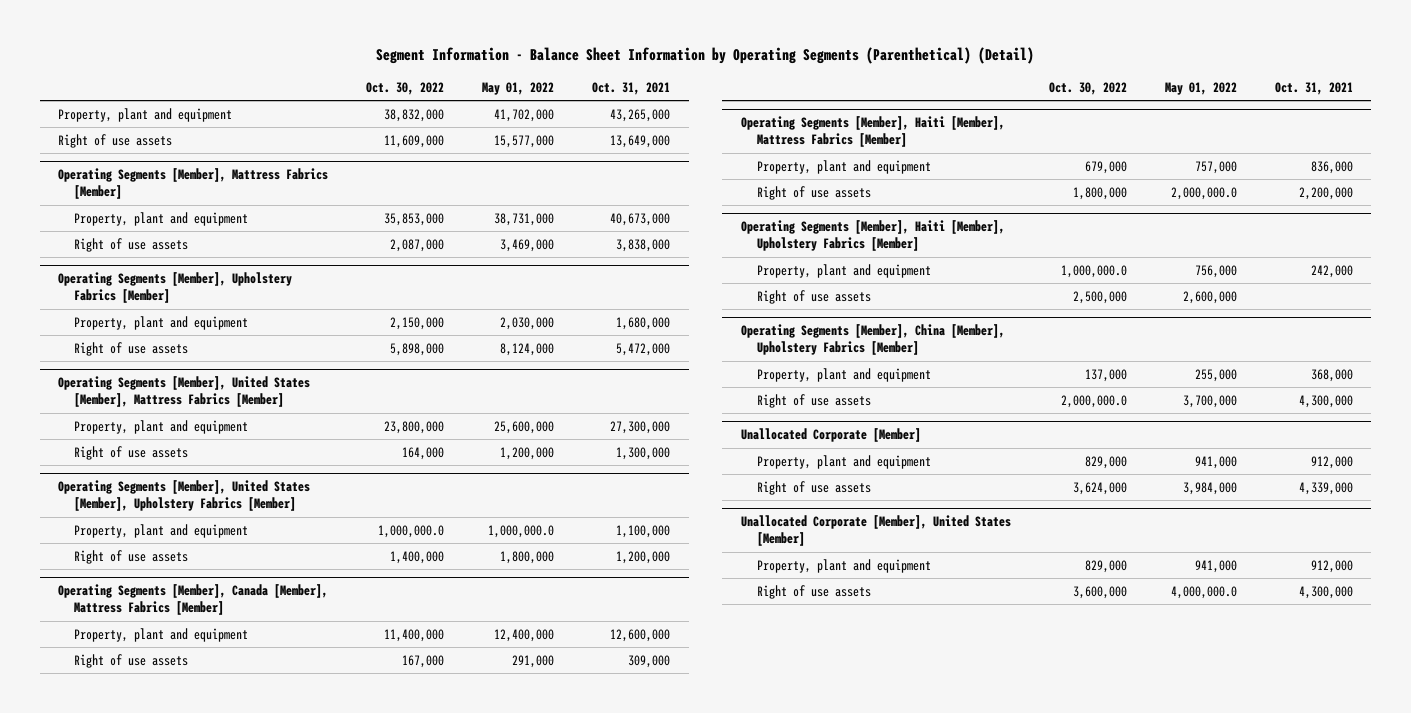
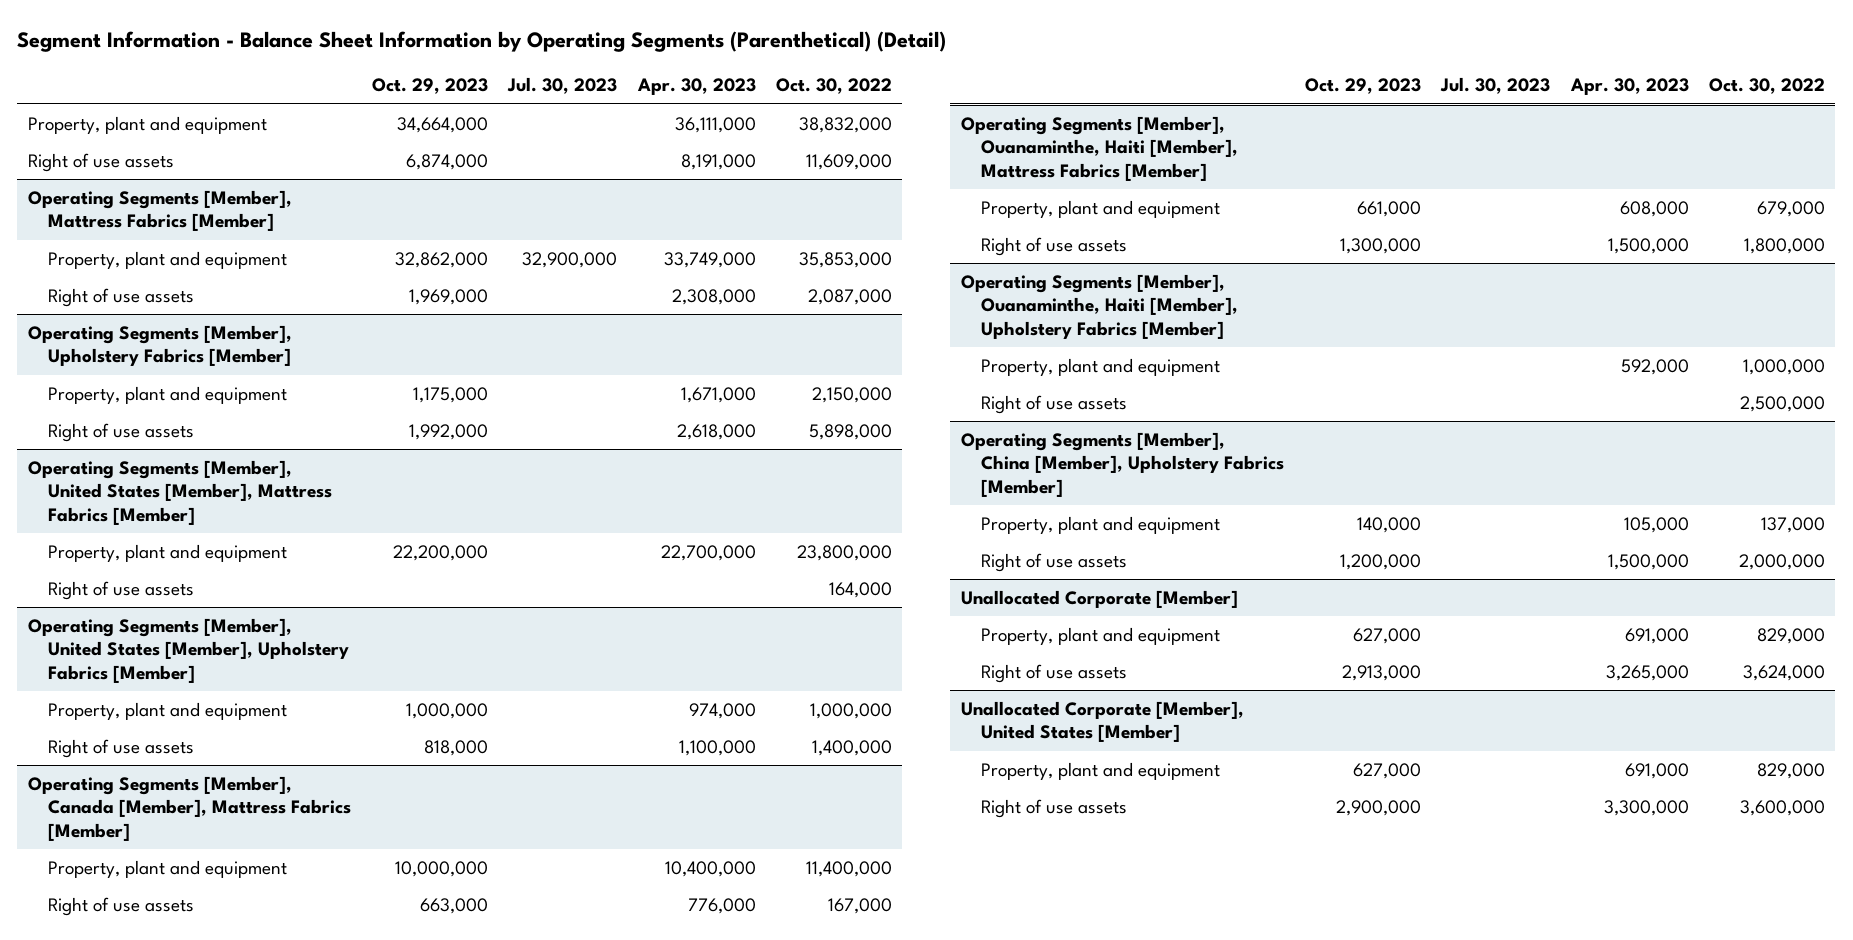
[481,81,554,95] May 01, 2022 -> none
[591,81,670,95] Oct. 31, 2021 -> none
none -> [371,78,488,95] Oct. 29, 2023
none -> [507,77,618,95] Jul. 30, 2023
none -> [636,78,756,96] Apr. 30, 2023
[378,524,445,538] 1,000,000.0 -> [810,703,893,720] 1,000,000
[741,116,1006,148] Operating Segments [Member], Haiti [Member], Mattress Fabrics [Member] -> [960,116,1238,181] Operating Segments [Member], Ouanaminthe, Haiti [Member], Mattress Fabrics [Member]
[741,220,1006,252] Operating Segments [Member], Haiti [Member], Upholstery Fabrics [Member] -> [960,274,1238,339] Operating Segments [Member], Ouanaminthe, Haiti [Member], Upholstery Fabrics [Member]
[1060,264,1127,278] 1,000,000.0 -> [1743,359,1826,376] 1,000,000
[1060,394,1127,408] 2,000,000.0 -> [1739,554,1826,571] 2,000,000

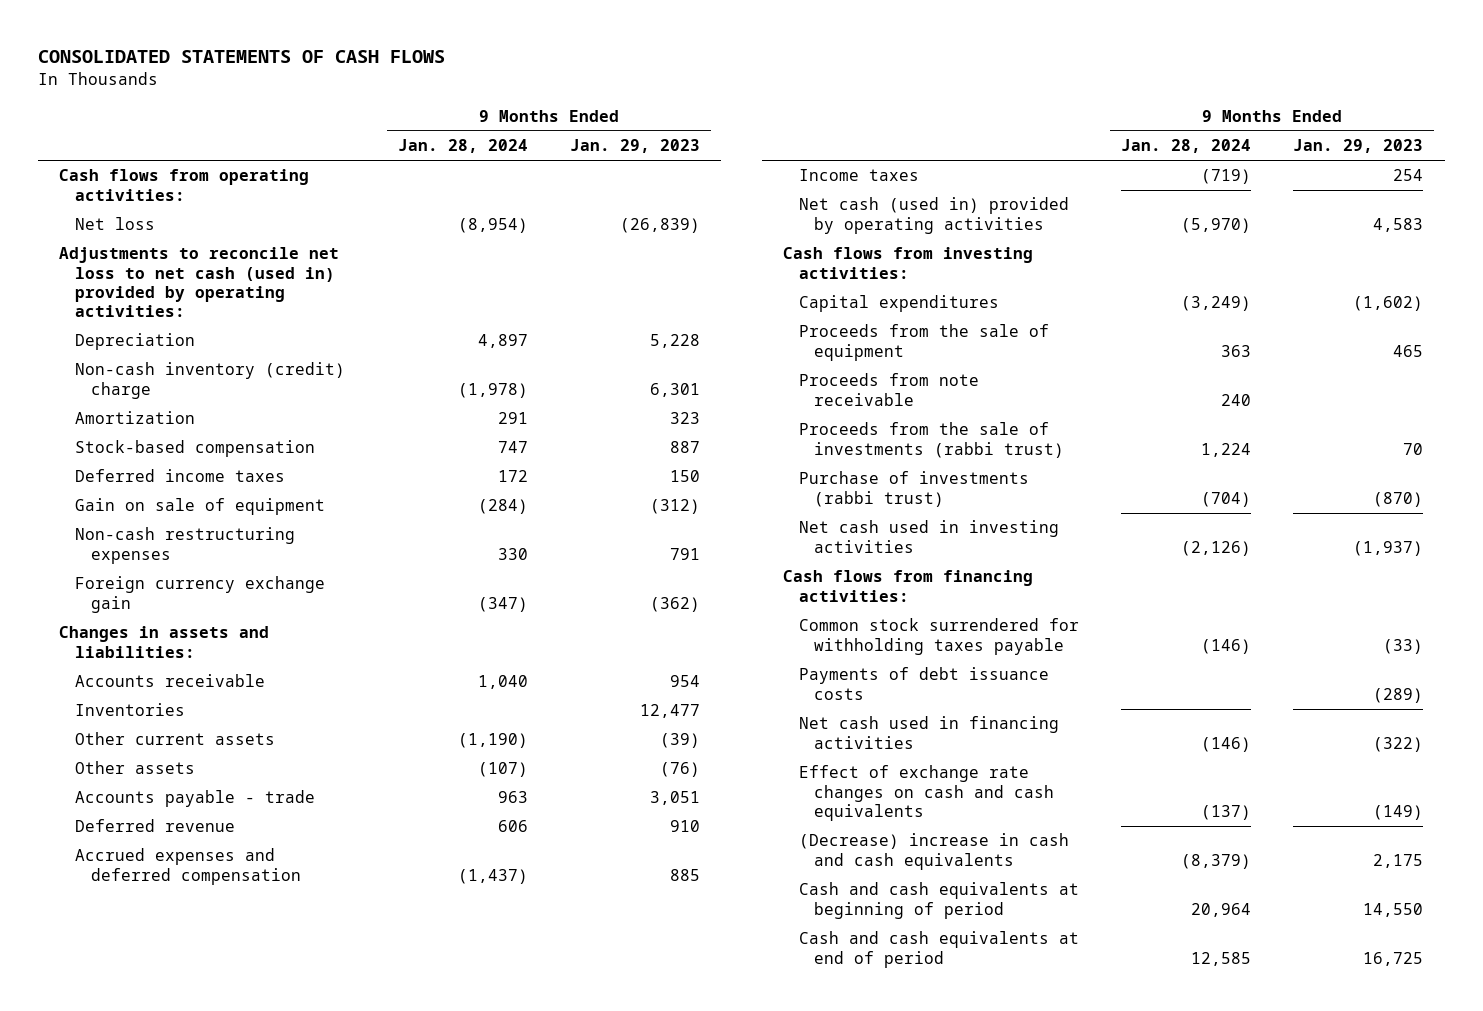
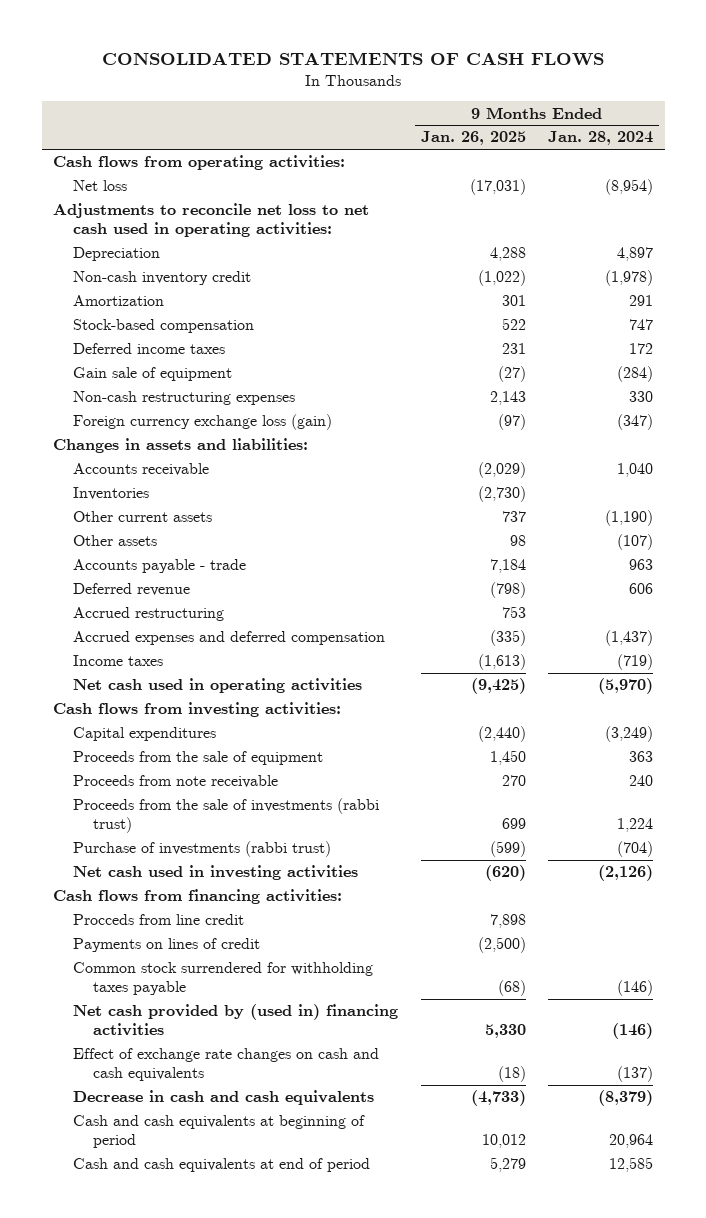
[570,139,701,154] Jan. 29, 2023 -> none
none -> [420,131,526,146] Jan. 26, 2025
[59,247,340,318] Adjustments to reconcile net loss to net cash (used in) provided by operating activities: -> [52,203,369,238] Adjustments to reconcile net loss to net cash used in operating activities:
[75,362,346,399] Non-cash inventory (credit) charge -> [73,271,252,286] Non-cash inventory credit
[75,498,326,516] Gain on sale of equipment -> [73,367,233,382] Gain sale of equipment
[75,576,326,613] Foreign currency exchange gain -> [73,414,333,431] Foreign currency exchange loss (gain)
none -> [73,607,225,622] Accrued restructuring
[798,197,1069,234] Net cash (used in) provided by operating activities -> [73,678,363,694] Net cash used in operating activities
none -> [73,914,245,926] Procceds from line credit
none -> [73,938,261,953] Payments on lines of credit
[798,667,1049,700] Payments of debt issuance costs -> none
[798,716,1059,749] Net cash used in financing activities -> [73,1004,399,1037] Net cash provided by (used in) financing activities
[798,833,1069,870] (Decrease) increase in cash and cash equivalents -> [73,1090,375,1106] Decrease in cash and cash equivalents

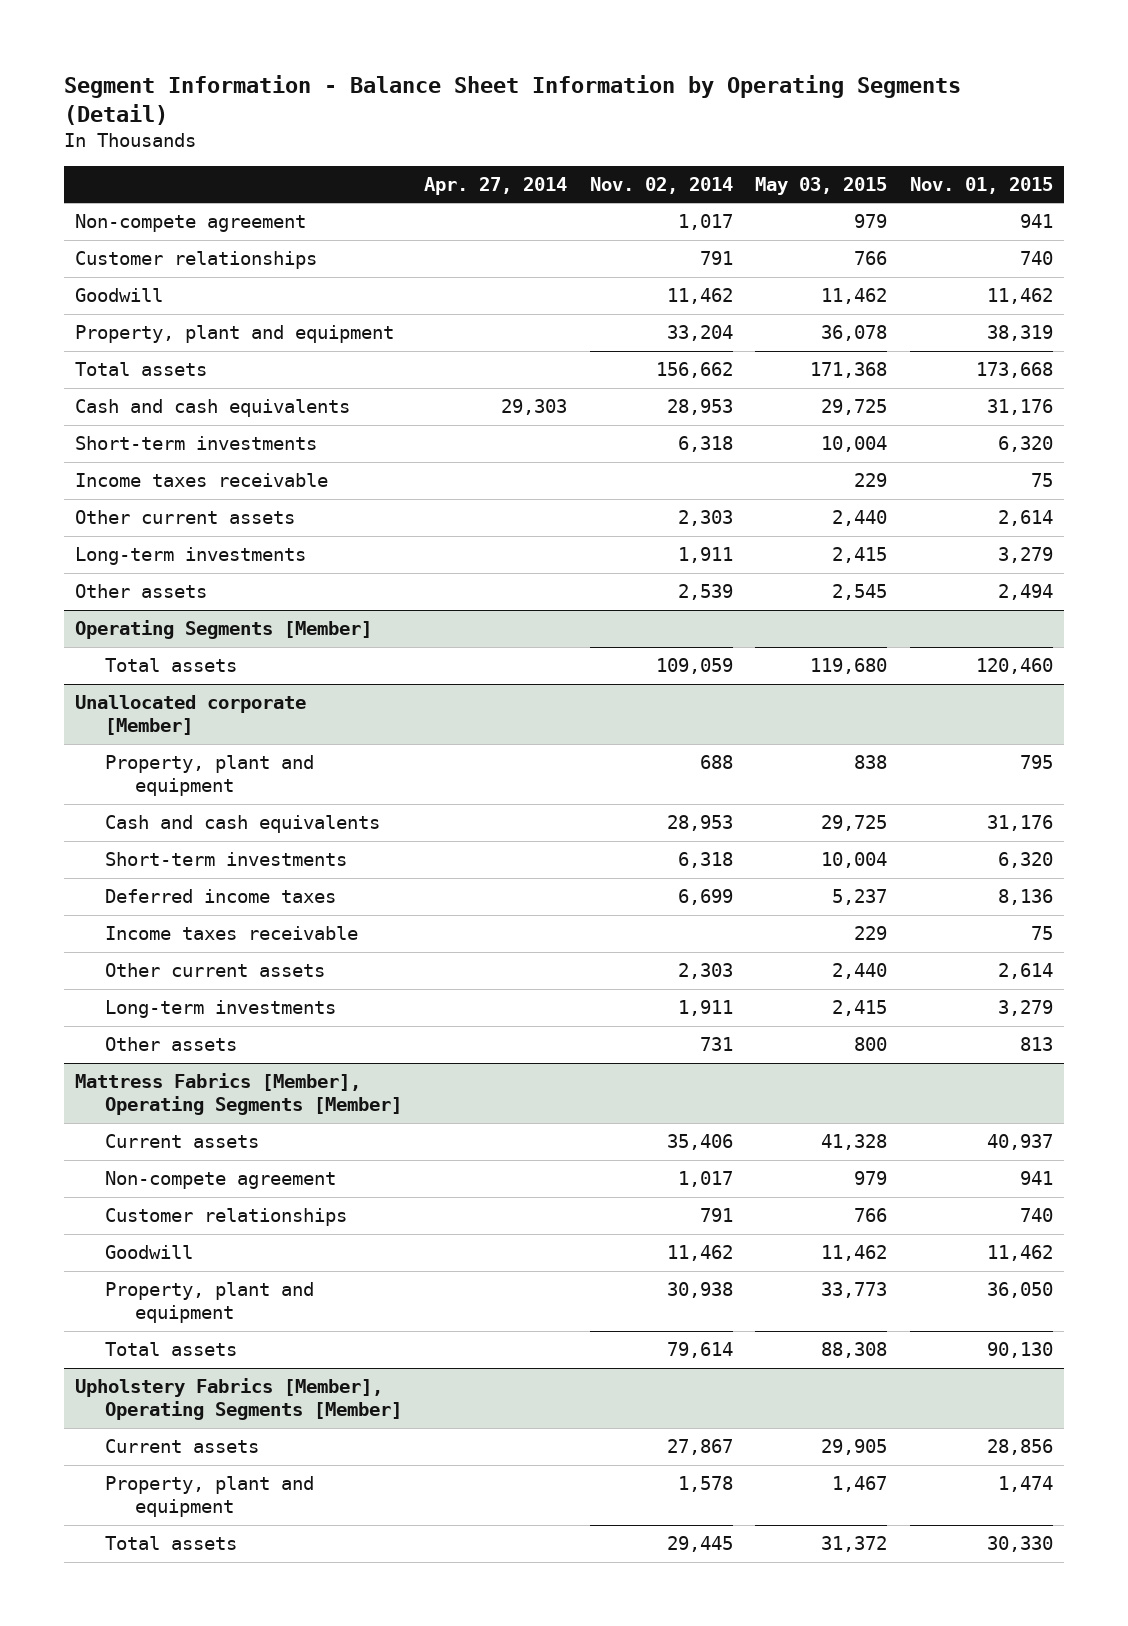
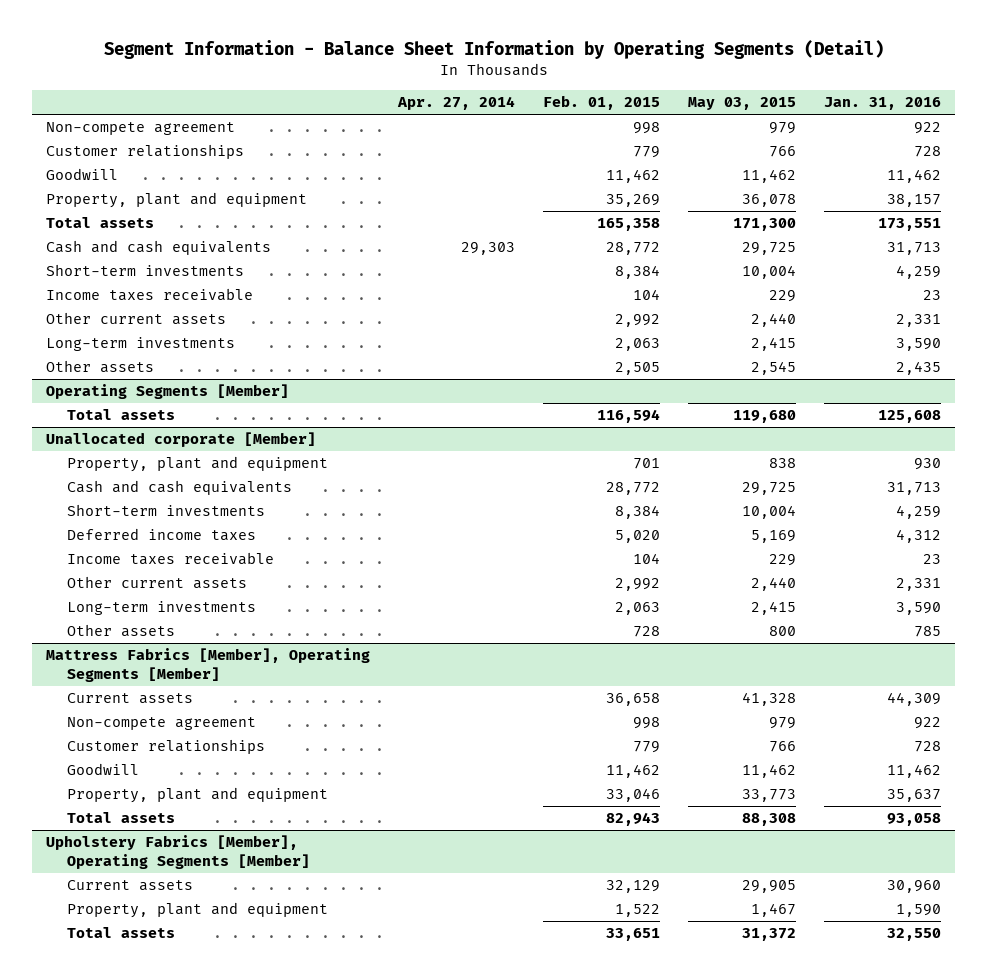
[589,176,733,194] Nov. 02, 2014 -> none
[909,176,1053,194] Nov. 01, 2015 -> none
none -> [543,95,661,111] Feb. 01, 2015
none -> [824,97,942,111] Jan. 31, 2016
[810,362,888,379] 171,368 -> [733,218,797,232] 171,300
[832,889,888,906] 5,237 -> [751,530,797,544] 5,169

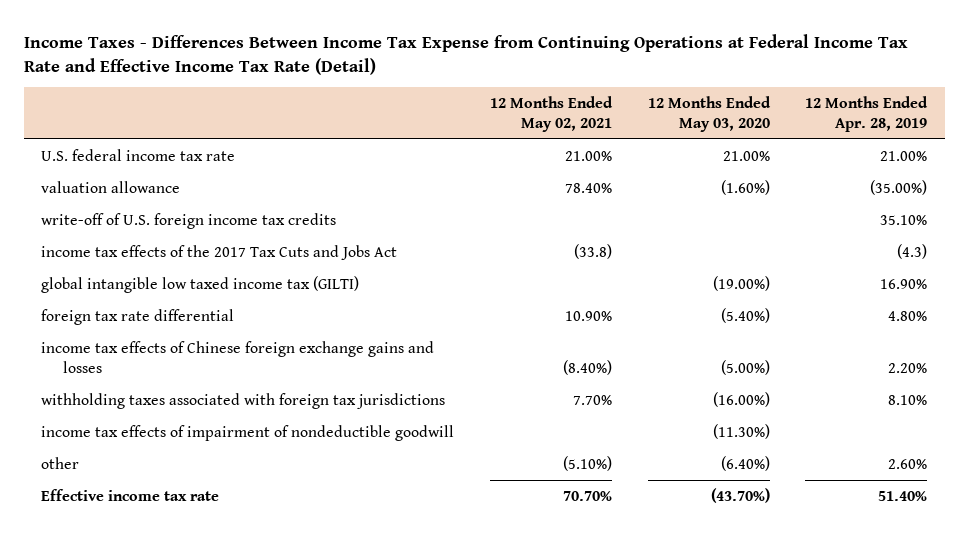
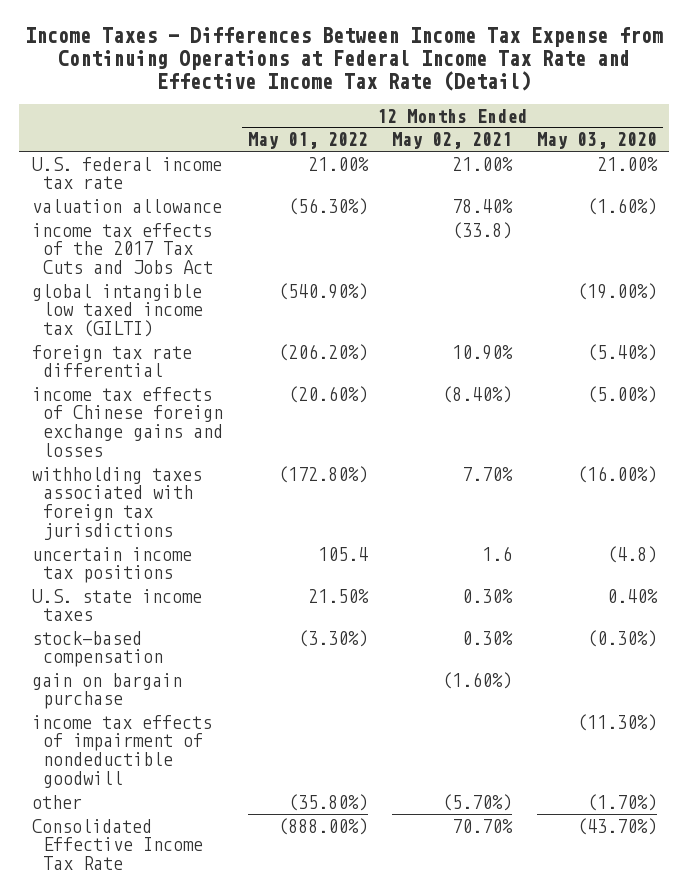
[805,95,929,132] 12 Months Ended Apr. 28, 2019 -> none
none -> [247,132,368,150] May 01, 2022
[41,212,337,229] write-off of U.S. foreign income tax credits -> none
none -> [31,546,192,584] uncertain income tax positions
none -> [31,588,202,622] U.S. state income taxes
none -> [31,630,164,668] stock-based compensation
none -> [31,672,182,710] gain on bargain purchase
[563,455,613,471] (5.10%) -> [442,793,513,811] (5.70%)
[720,455,770,471] (6.40%) -> [586,793,657,811] (1.70%)
[41,488,220,501] Effective income tax rate -> [31,818,204,870] Consolidated Effective Income Tax Rate

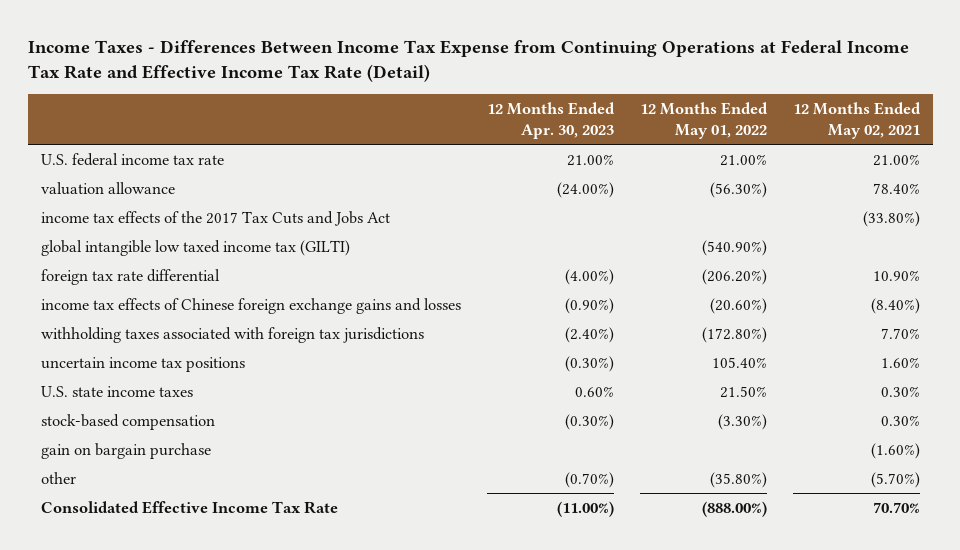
[536,132,657,150] May 03, 2020 -> none
none -> [486,102,615,140] 12 Months Ended Apr. 30, 2023
[452,221,513,239] (33.8) -> [862,210,920,227] (33.80%)
[317,546,368,561] 105.4 -> [711,356,767,368] 105.40%
[482,545,513,561] 1.6 -> [880,356,920,368] 1.60%
[31,714,212,788] income tax effects of impairment of nondeductible goodwill -> none

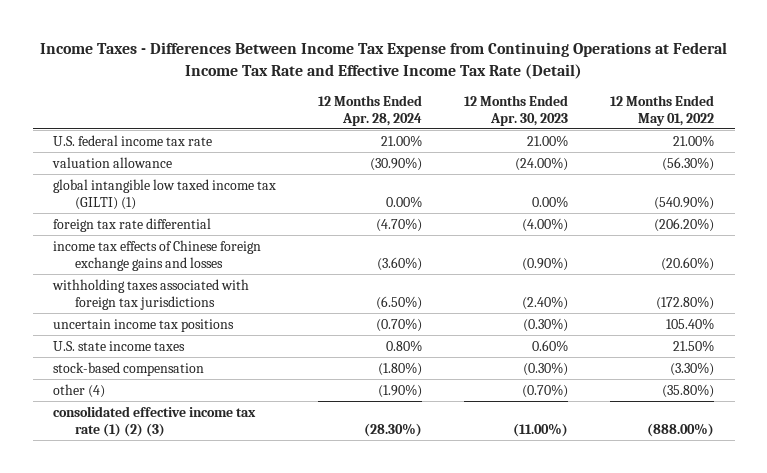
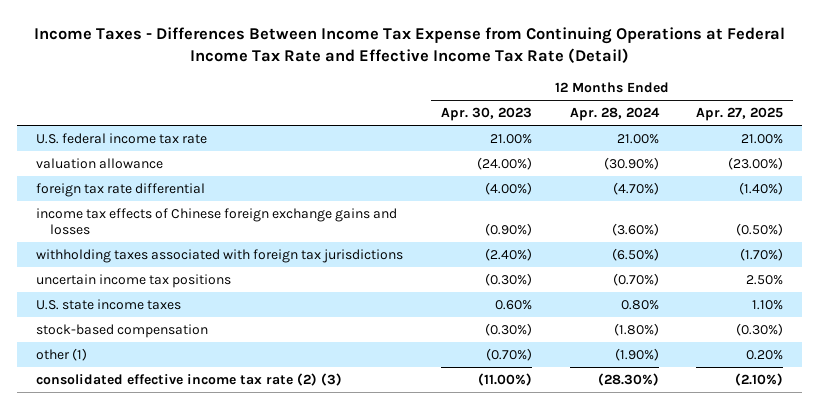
[609,94,714,126] 12 Months Ended May 01, 2022 -> none
none -> [696,107,784,122] Apr. 27, 2025
[53,178,277,210] global intangible low taxed income tax (GILTI) (1) -> none
[53,383,106,398] other (4) -> [36,347,88,361] other (1)
[53,405,257,437] consolidated effective income tax rate (1) (2) (3) -> [36,372,343,386] consolidated effective income tax rate (2) (3)

